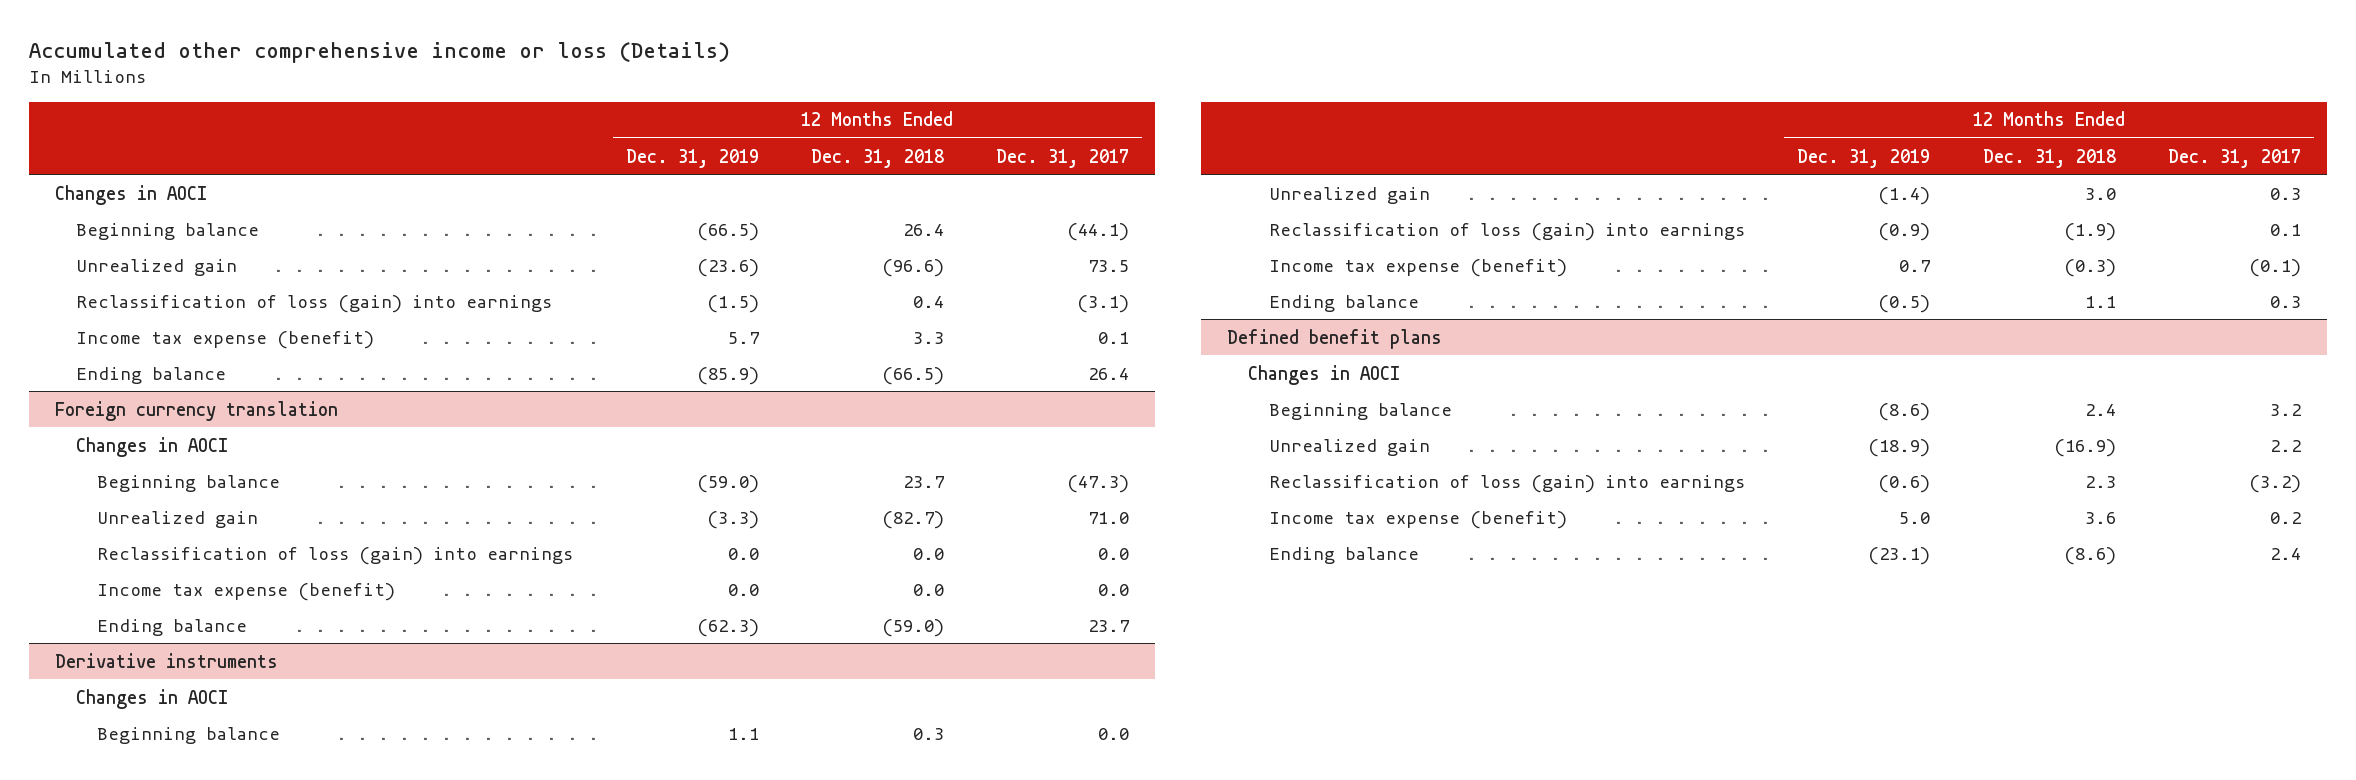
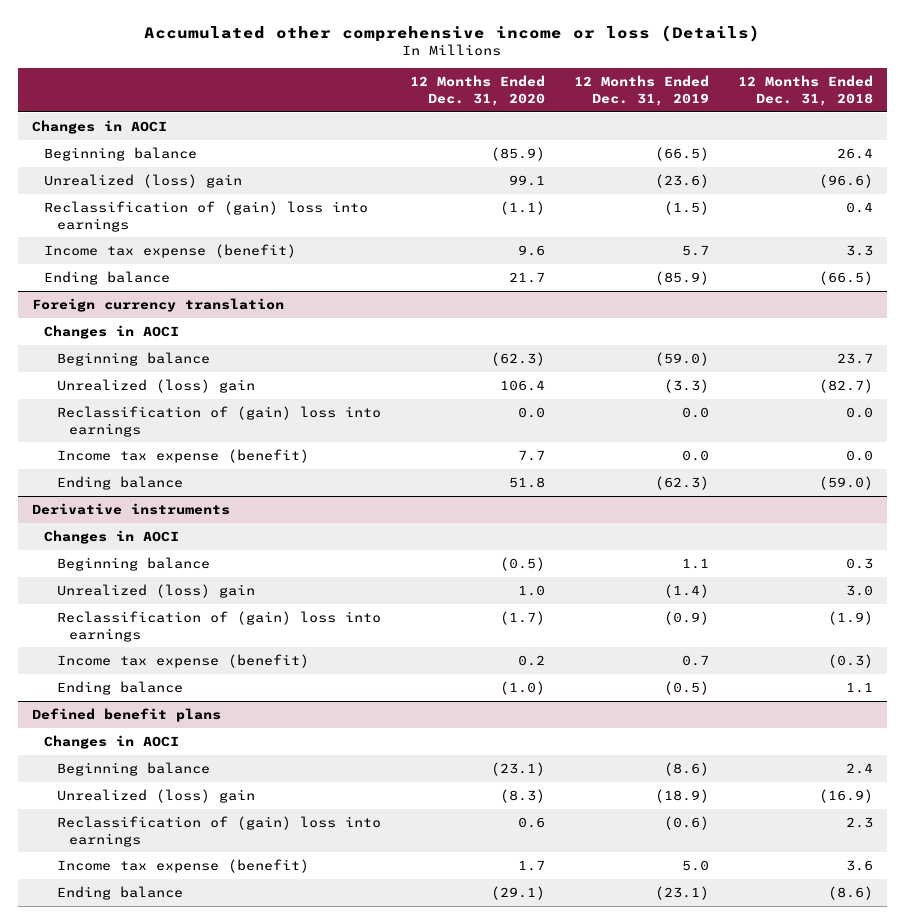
[995,148,1129,168] Dec. 31, 2017 -> none
none -> [409,75,545,106] 12 Months Ended Dec. 31, 2020
[76,258,238,276] Unrealized gain -> [44,173,243,188] Unrealized (loss) gain
[76,294,553,313] Reclassification of loss (gain) into earnings -> [44,200,369,232] Reclassification of (gain) loss into earnings
[97,510,259,528] Unrealized gain -> [56,378,255,393] Unrealized (loss) gain
[97,546,574,565] Reclassification of loss (gain) into earnings -> [56,405,381,437] Reclassification of (gain) loss into earnings
[1269,186,1431,204] Unrealized gain -> [56,583,255,598] Unrealized (loss) gain
[1269,222,1746,241] Reclassification of loss (gain) into earnings -> [56,610,381,642] Reclassification of (gain) loss into earnings
[1269,438,1431,456] Unrealized gain -> [56,788,255,803] Unrealized (loss) gain
[1269,474,1746,493] Reclassification of loss (gain) into earnings -> [56,815,381,847] Reclassification of (gain) loss into earnings

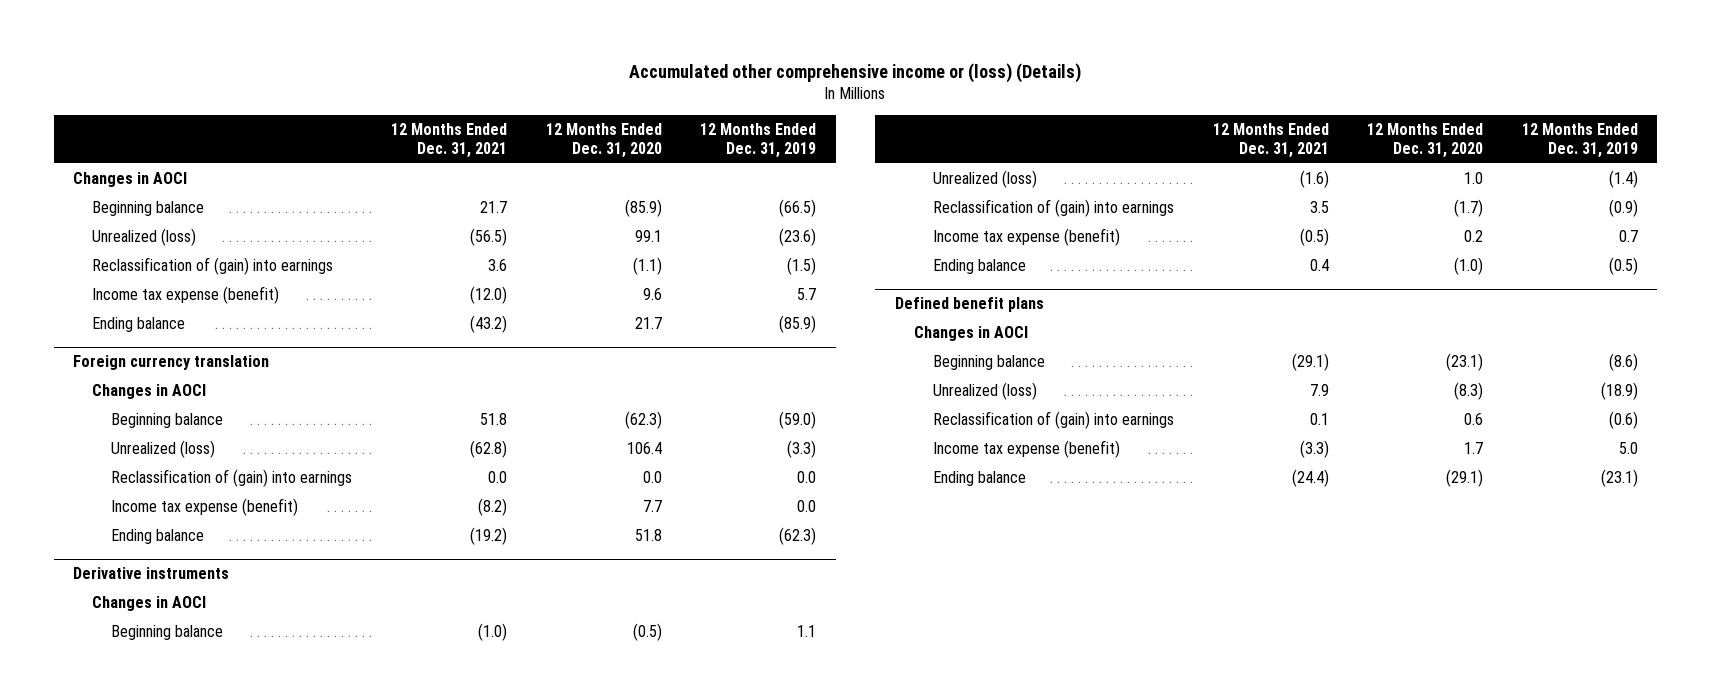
[144,24,761,42] Accumulated other comprehensive income or loss (Details) -> [629,63,1082,84] Accumulated other comprehensive income or (loss) (Details)
[737,75,873,106] 12 Months Ended Dec. 31, 2018 -> none
none -> [390,123,507,158] 12 Months Ended Dec. 31, 2021
[44,173,243,188] Unrealized (loss) gain -> [92,228,197,247] Unrealized (loss)
[44,200,369,232] Reclassification of (gain) loss into earnings -> [92,257,334,276] Reclassification of (gain) into earnings
[56,378,255,393] Unrealized (loss) gain -> [111,440,216,459] Unrealized (loss)
[56,405,381,437] Reclassification of (gain) loss into earnings -> [111,469,353,488] Reclassification of (gain) into earnings
[56,583,255,598] Unrealized (loss) gain -> [932,170,1037,189] Unrealized (loss)
[56,610,381,642] Reclassification of (gain) loss into earnings -> [932,199,1174,218] Reclassification of (gain) into earnings
[56,788,255,803] Unrealized (loss) gain -> [932,382,1037,401] Unrealized (loss)
[56,815,381,847] Reclassification of (gain) loss into earnings -> [932,411,1174,430] Reclassification of (gain) into earnings

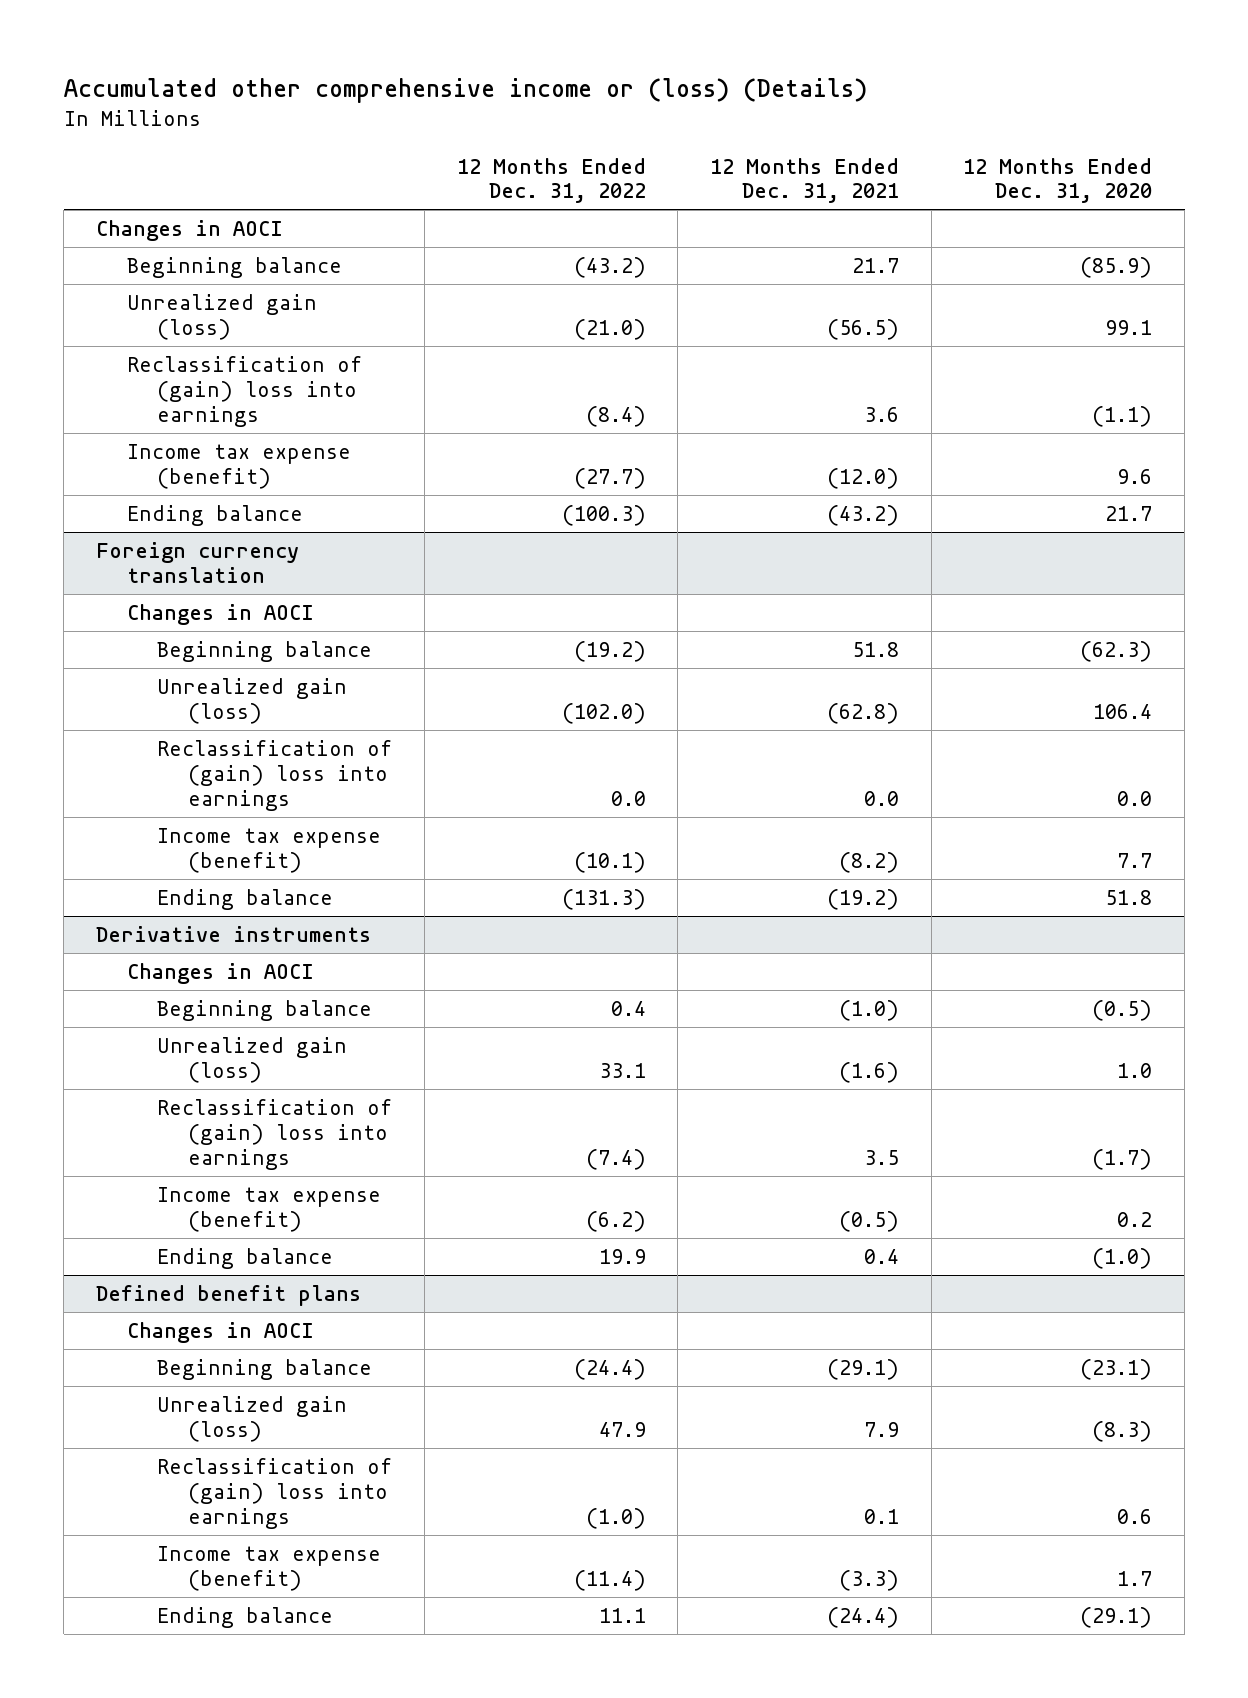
[700,123,817,158] 12 Months Ended Dec. 31, 2019 -> none
none -> [456,157,646,204] 12 Months Ended Dec. 31, 2022
[92,228,197,247] Unrealized (loss) -> [126,293,317,340] Unrealized gain (loss)
[92,257,334,276] Reclassification of (gain) into earnings -> [126,355,362,427] Reclassification of (gain) loss into earnings
[111,440,216,459] Unrealized (loss) -> [157,677,348,724] Unrealized gain (loss)
[111,469,353,488] Reclassification of (gain) into earnings -> [157,739,393,811] Reclassification of (gain) loss into earnings
[932,170,1037,189] Unrealized (loss) -> [157,1036,348,1083] Unrealized gain (loss)
[932,199,1174,218] Reclassification of (gain) into earnings -> [157,1098,393,1170] Reclassification of (gain) loss into earnings
[932,382,1037,401] Unrealized (loss) -> [157,1395,348,1442] Unrealized gain (loss)
[932,411,1174,430] Reclassification of (gain) into earnings -> [157,1457,393,1529] Reclassification of (gain) loss into earnings

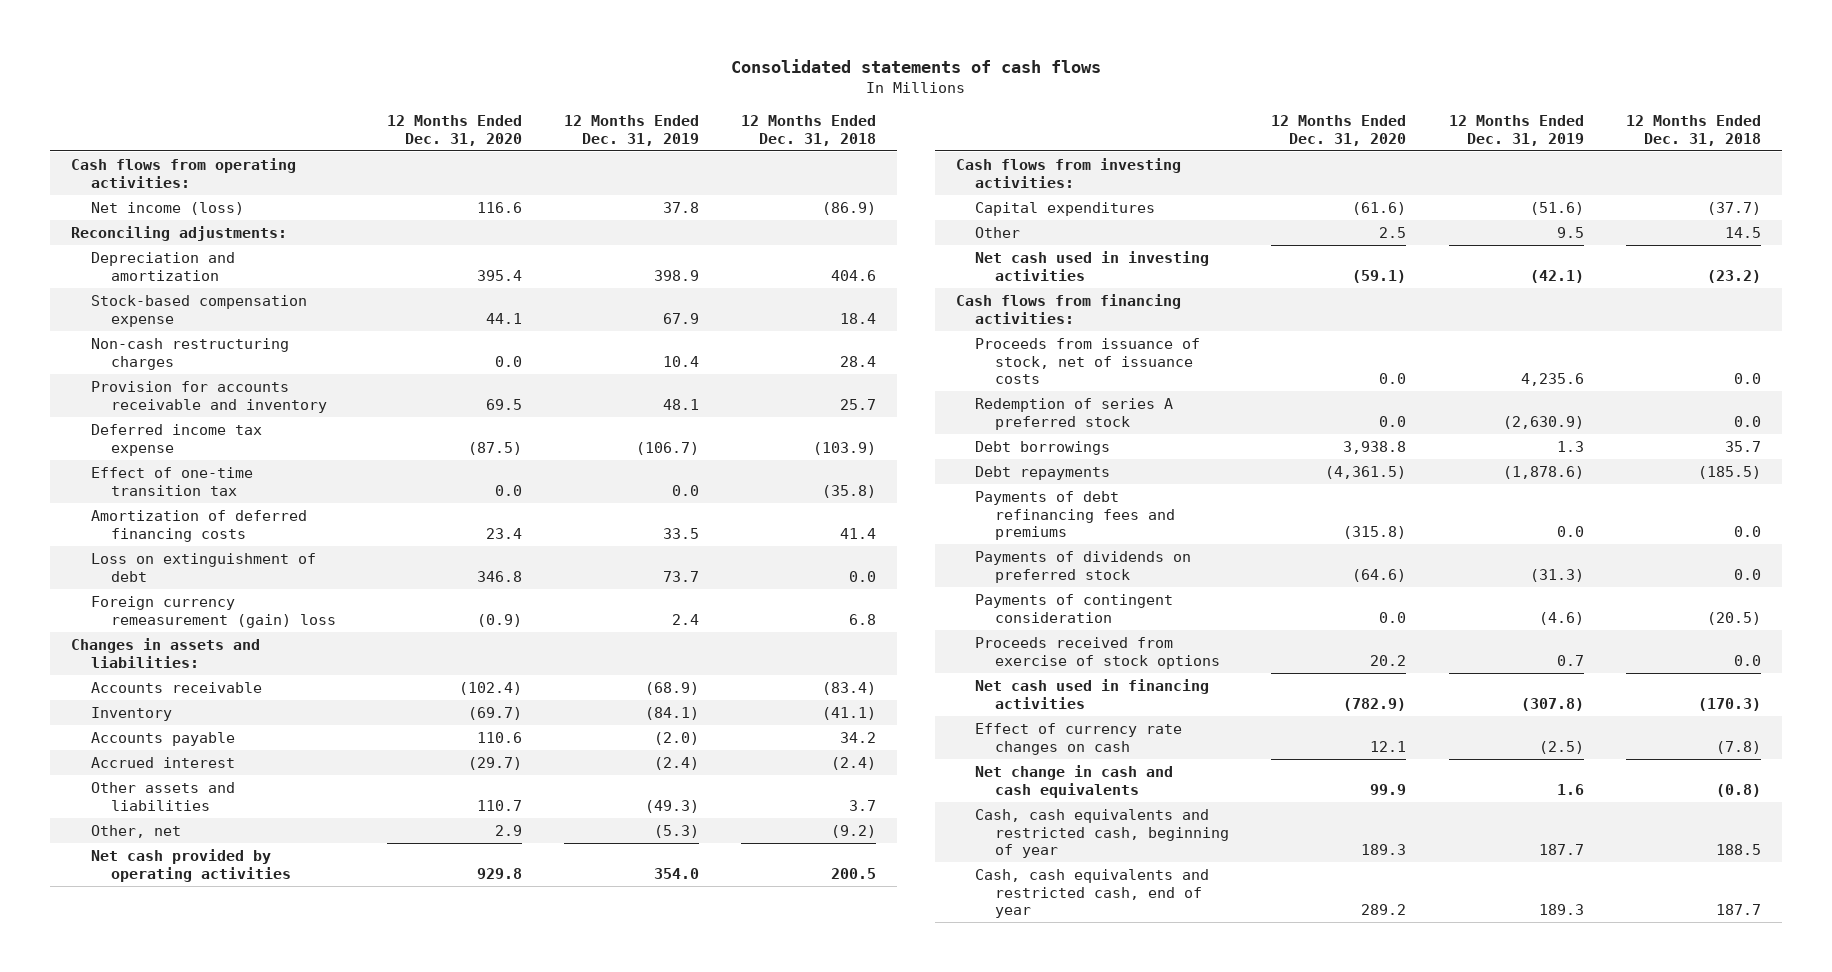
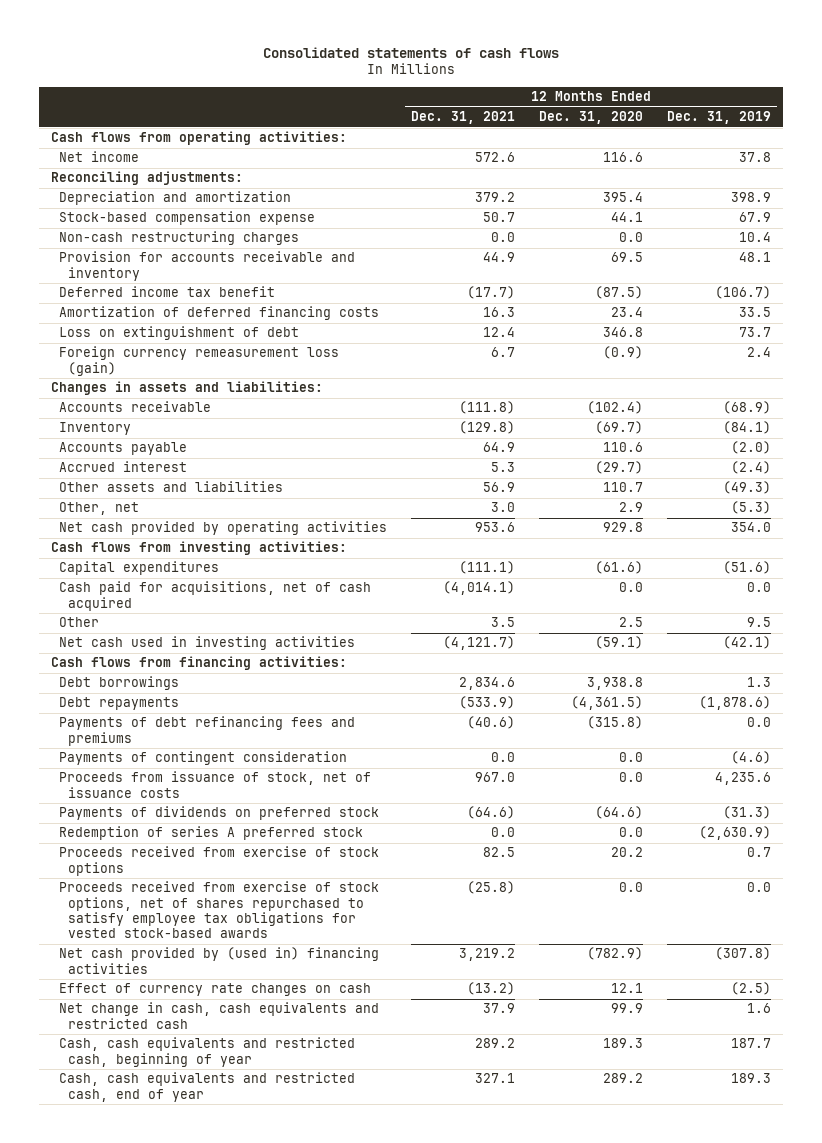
[741,114,877,146] 12 Months Ended Dec. 31, 2018 -> none
none -> [411,111,516,125] Dec. 31, 2021
[90,201,244,215] Net income (loss) -> [59,151,140,163] Net income
[90,466,253,496] Effect of one-time transition tax -> none
[90,423,262,456] Deferred income tax expense -> [59,286,276,298] Deferred income tax benefit
[90,595,336,628] Foreign currency remeasurement (gain) loss -> [59,346,340,376] Foreign currency remeasurement loss (gain)
none -> [59,581,372,611] Cash paid for acquisitions, net of cash acquired
[975,337,1201,385] Proceeds from issuance of stock, net of issuance costs -> [59,771,372,798] Proceeds from issuance of stock, net of issuance costs
[975,550,1192,583] Payments of dividends on preferred stock -> [59,806,380,821] Payments of dividends on preferred stock
[975,397,1174,430] Redemption of series A preferred stock -> [59,826,364,841] Redemption of series A preferred stock
none -> [59,881,380,939] Proceeds received from exercise of stock options, net of shares repurchased to satisfy employee tax obligations for vested stock-based awards
[975,678,1210,709] Net cash used in financing activities -> [59,947,380,974] Net cash provided by (used in) financing activities
[975,764,1174,798] Net change in cash and cash equivalents -> [59,1002,380,1029] Net change in cash, cash equivalents and restricted cash

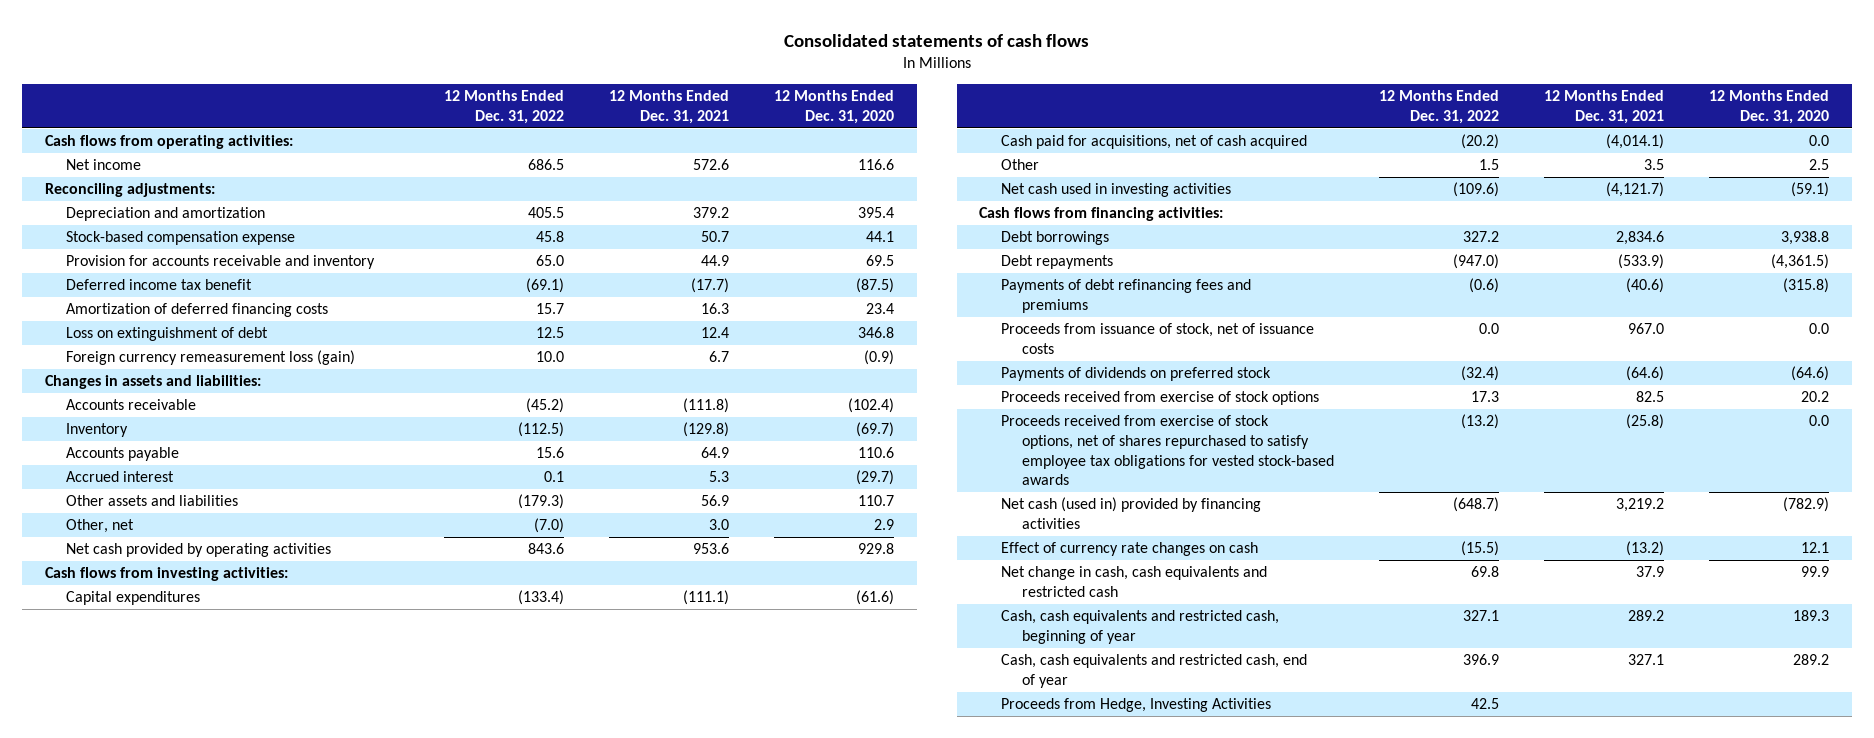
[667,111,772,125] Dec. 31, 2019 -> none
none -> [444,90,565,125] 12 Months Ended Dec. 31, 2022
[59,231,300,246] Non-cash restructuring charges -> none
[59,751,348,766] Payments of contingent consideration -> none
[59,826,364,841] Redemption of series A preferred stock -> none
[59,947,380,974] Net cash provided by (used in) financing activities -> [1000,497,1261,529] Net cash (used in) provided by financing activities
none -> [1000,698,1271,713] Proceeds from Hedge, Investing Activities

